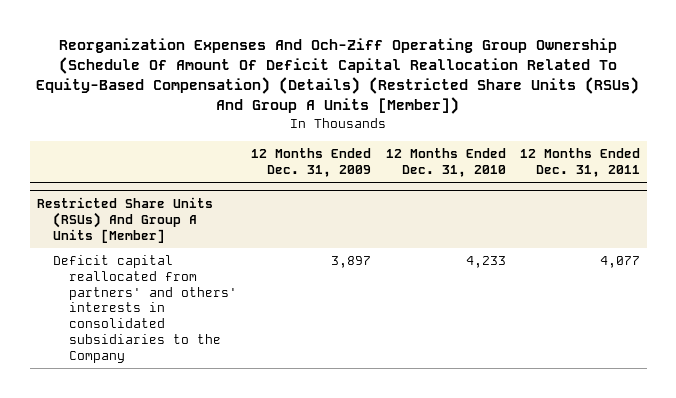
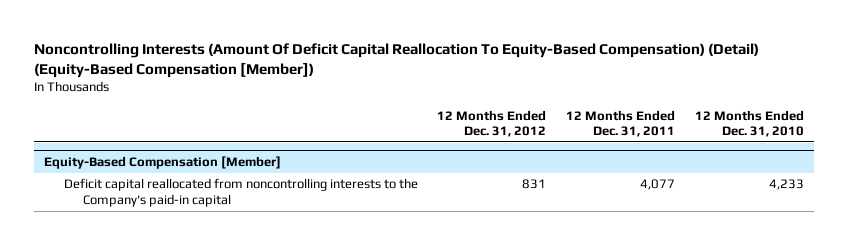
[36,37,640,115] Reorganization Expenses And Och-Ziff Operating Group Ownership (Schedule Of Amount Of Deficit Capital Reallocation Related To Equity-Based Compensation) (Details) (Restricted Share Units (RSUs) And Group A Units [Member]) -> [33,42,759,78] Noncontrolling Interests (Amount Of Deficit Capital Reallocation To Equity-Based Compensation) (Detail) (Equity-Based Compensation [Member])
[251,148,372,177] 12 Months Ended Dec. 31, 2009 -> none
none -> [437,109,547,138] 12 Months Ended Dec. 31, 2012
[36,197,213,243] Restricted Share Units (RSUs) And Group A Units [Member] -> none
none -> [43,156,281,170] Equity-Based Compensation [Member]
[52,255,238,363] Deficit capital reallocated from partners' and others' interests in consolidated subsidiaries to the Company -> [63,178,418,207] Deficit capital reallocated from noncontrolling interests to the Company's paid-in capital

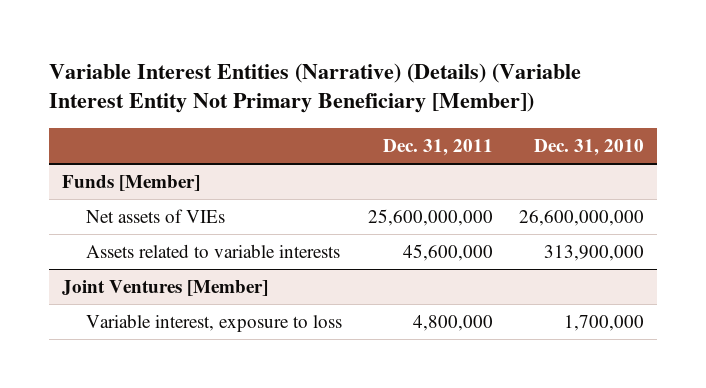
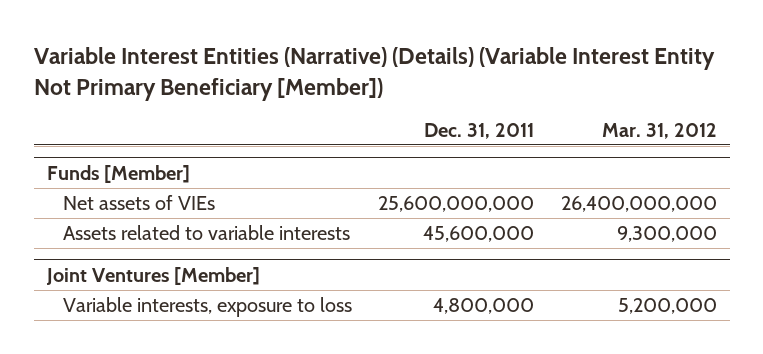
[533,138,644,156] Dec. 31, 2010 -> none
none -> [601,122,717,139] Mar. 31, 2012
[86,314,343,333] Variable interest, exposure to loss -> [62,296,352,317] Variable interests, exposure to loss

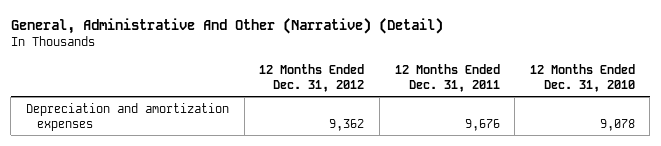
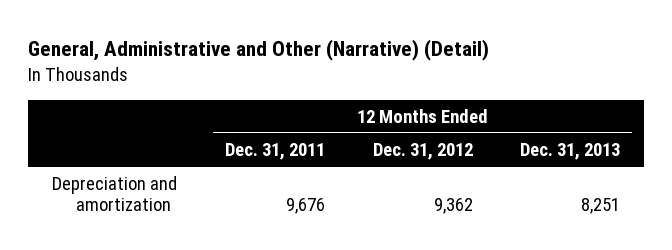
[10,17,443,34] General, Administrative And Other (Narrative) (Detail) -> [27,39,489,62] General, Administrative and Other (Narrative) (Detail)
[529,63,635,93] 12 Months Ended Dec. 31, 2010 -> none
none -> [520,143,621,161] Dec. 31, 2013
[26,102,230,132] Depreciation and amortization expenses -> [51,176,177,212] Depreciation and amortization

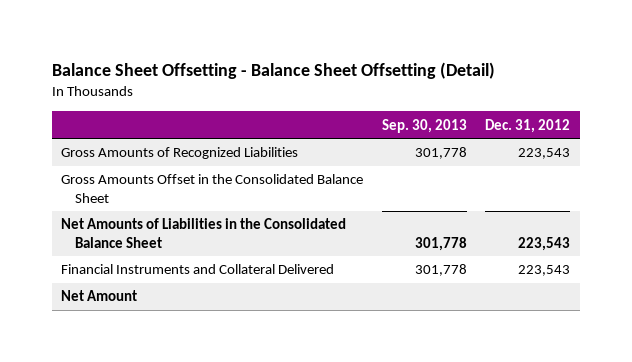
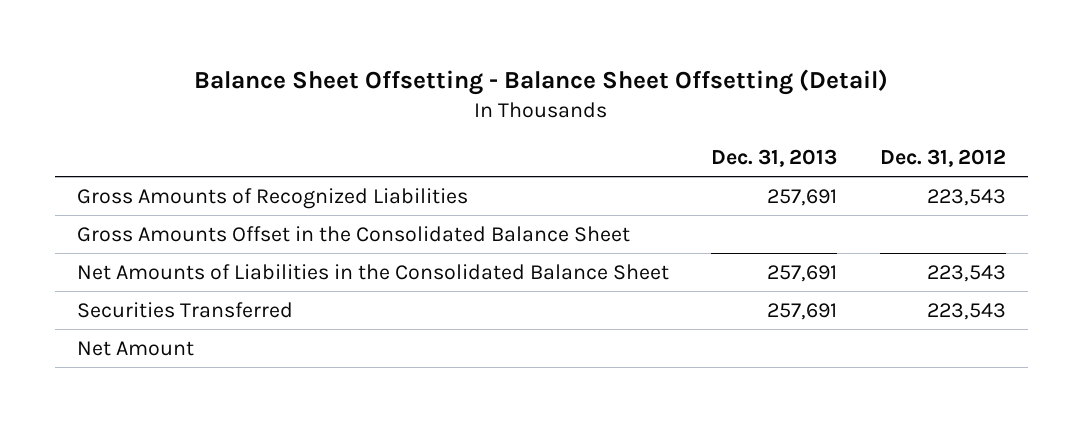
[381,118,467,133] Sep. 30, 2013 -> none
none -> [711,148,838,167] Dec. 31, 2013
[61,264,335,275] Financial Instruments and Collateral Delivered -> [76,301,293,318] Securities Transferred

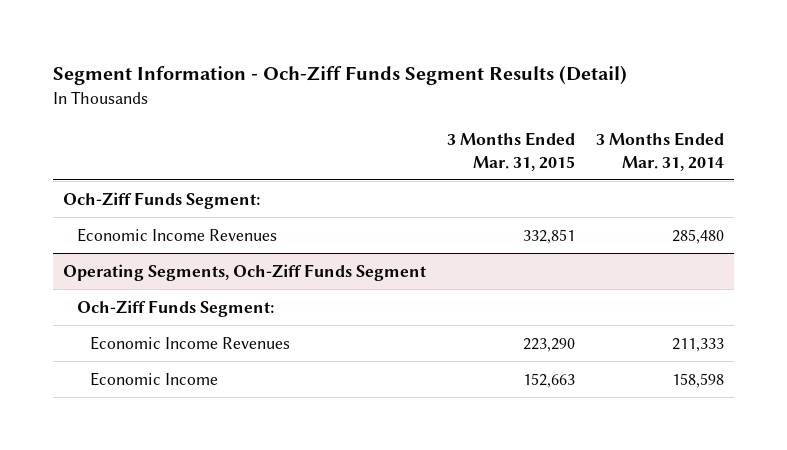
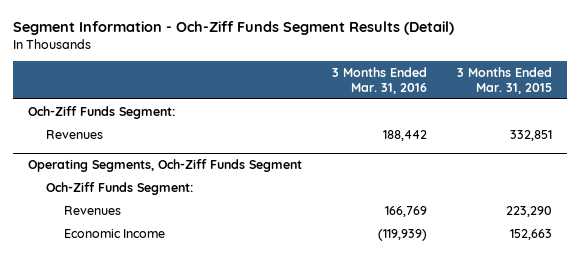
[595,132,724,171] 3 Months Ended Mar. 31, 2014 -> none
none -> [331,67,427,94] 3 Months Ended Mar. 31, 2016
[76,227,277,242] Economic Income Revenues -> [45,129,103,139] Revenues
[89,335,290,350] Economic Income Revenues -> [63,205,121,215] Revenues

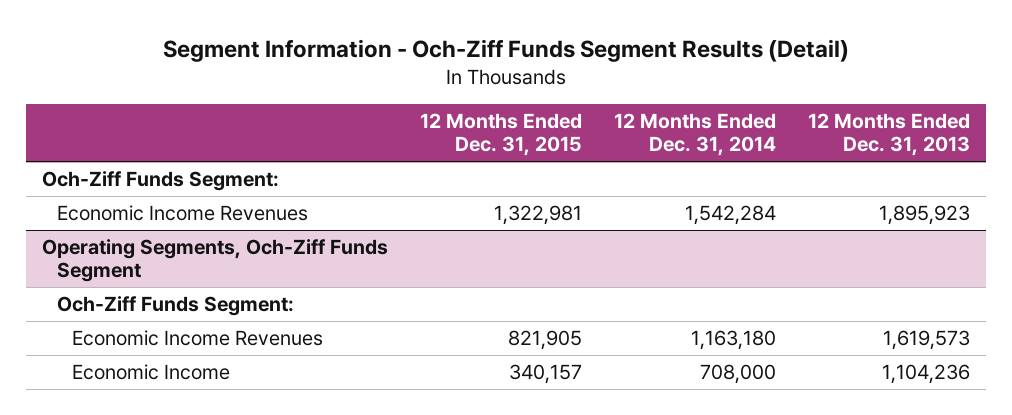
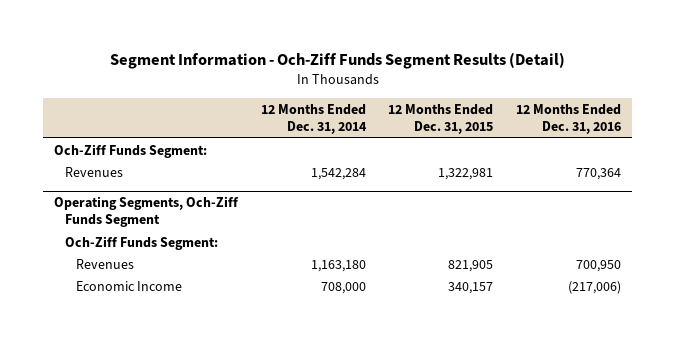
[808,113,971,157] 12 Months Ended Dec. 31, 2013 -> none
none -> [515,104,621,135] 12 Months Ended Dec. 31, 2016
[56,205,308,222] Economic Income Revenues -> [65,166,124,177] Revenues
[71,330,323,347] Economic Income Revenues -> [75,258,134,269] Revenues

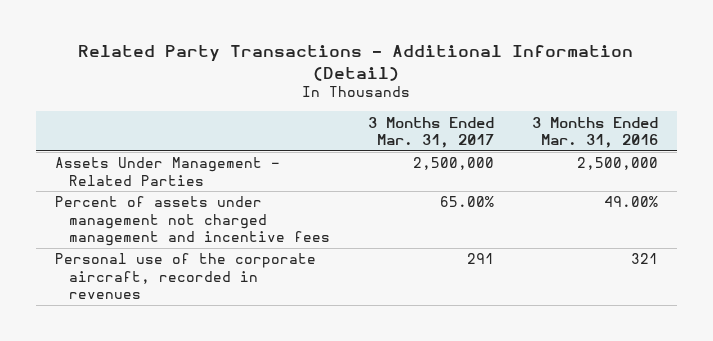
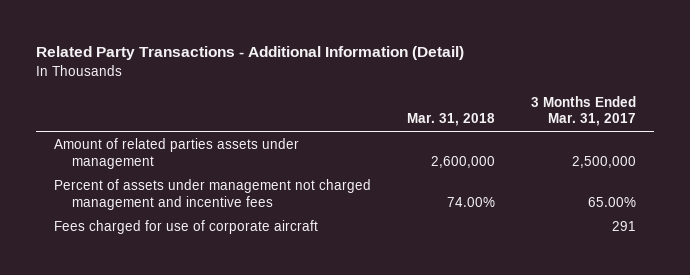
[532,116,659,148] 3 Months Ended Mar. 31, 2016 -> none
none -> [406,113,495,127] Mar. 31, 2018
[54,157,280,186] Assets Under Management - Related Parties -> [54,138,300,169] Amount of related parties assets under management
[54,253,316,299] Personal use of the corporate aircraft, recorded in revenues -> [54,220,319,235] Fees charged for use of corporate aircraft

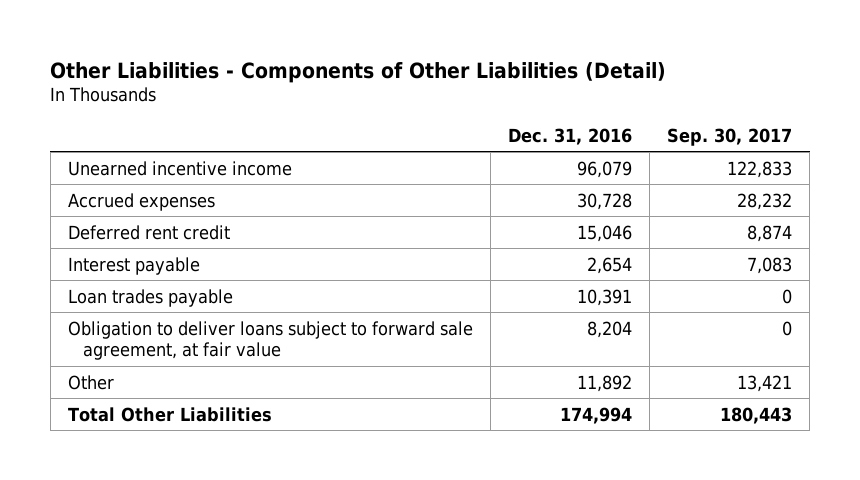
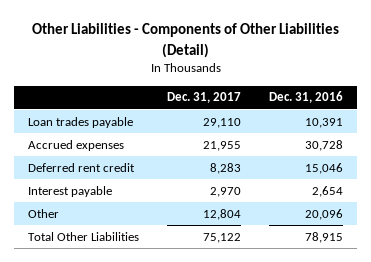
[666,127,792,146] Sep. 30, 2017 -> none
none -> [167,92,242,104] Dec. 31, 2017
[67,160,292,176] Unearned incentive income -> none
[67,288,233,307] Loan trades payable -> [27,116,133,128] Loan trades payable
[67,320,473,360] Obligation to deliver loans subject to forward sale agreement, at fair value -> none
[576,374,632,392] 11,892 -> [305,208,344,220] 20,096
[559,406,632,424] 174,994 -> [305,231,344,243] 78,915

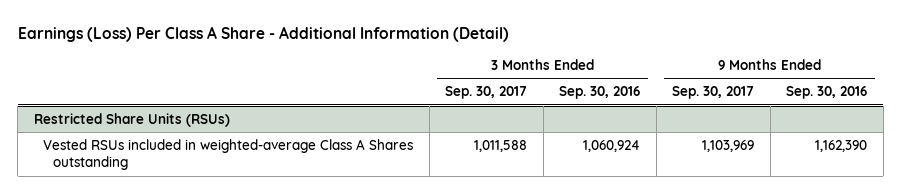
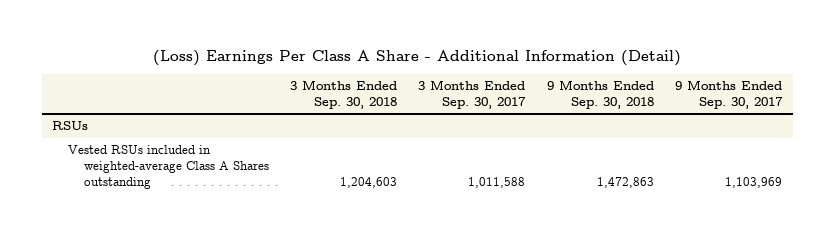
[17,25,509,42] Earnings (Loss) Per Class A Share - Additional Information (Detail) -> [153,50,682,67] (Loss) Earnings Per Class A Share - Additional Information (Detail)
[559,86,641,100] Sep. 30, 2016 -> none
[786,86,868,100] Sep. 30, 2016 -> none
none -> [289,79,397,109] 3 Months Ended Sep. 30, 2018
none -> [546,79,654,109] 9 Months Ended Sep. 30, 2018
[33,112,230,127] Restricted Share Units (RSUs) -> [52,121,89,131] RSUs

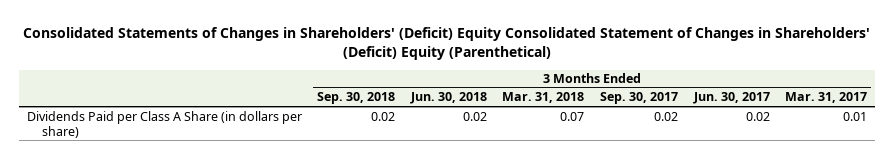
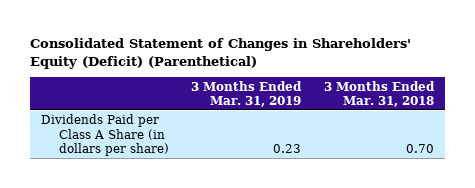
[22,26,870,61] Consolidated Statements of Changes in Shareholders' (Deficit) Equity Consolidated Statement of Changes in Shareholders' (Deficit) Equity (Parenthetical) -> [30,37,412,69] Consolidated Statement of Changes in Shareholders' Equity (Deficit) (Parenthetical)
[317,92,396,105] Sep. 30, 2018 -> none
[409,92,487,105] Jun. 30, 2018 -> none
[599,92,678,105] Sep. 30, 2017 -> none
[692,92,770,105] Jun. 30, 2017 -> none
[785,92,868,104] Mar. 31, 2017 -> none
none -> [191,80,303,107] 3 Months Ended Mar. 31, 2019
[560,111,585,121] 0.07 -> [405,143,434,153] 0.70

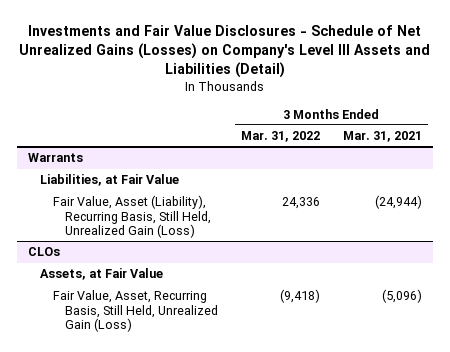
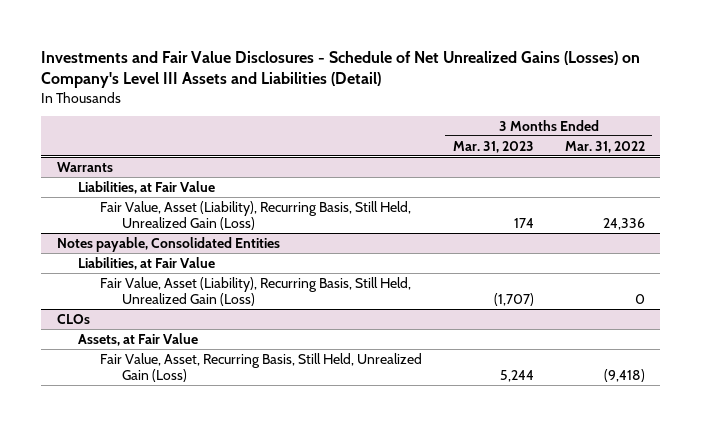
[342,131,422,143] Mar. 31, 2021 -> none
none -> [452,140,534,153] Mar. 31, 2023
none -> [56,236,280,252] Notes payable, Consolidated Entities
none -> [78,256,216,270] Liabilities, at Fair Value
none -> [99,276,411,306] Fair Value, Asset (Liability), Recurring Basis, Still Held, Unrealized Gain (Loss)

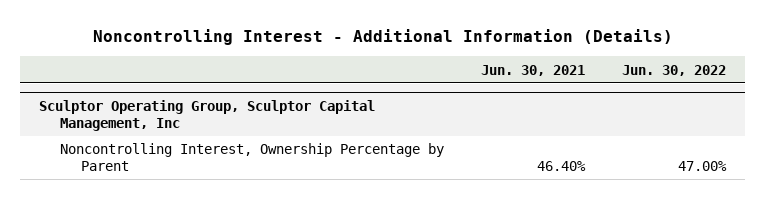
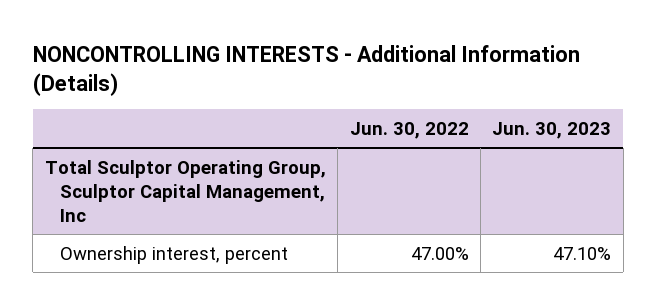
[92,29,673,46] Noncontrolling Interest - Additional Information (Details) -> [32,44,580,96] NONCONTROLLING INTERESTS - Additional Information (Details)
[481,64,586,76] Jun. 30, 2021 -> none
none -> [492,121,612,139] Jun. 30, 2023
[39,99,376,131] Sculptor Operating Group, Sculptor Capital Management, Inc -> [44,159,326,222] Total Sculptor Operating Group, Sculptor Capital Management, Inc
[59,143,444,172] Noncontrolling Interest, Ownership Percentage by Parent -> [59,245,288,264] Ownership interest, percent

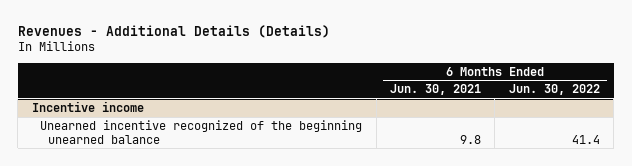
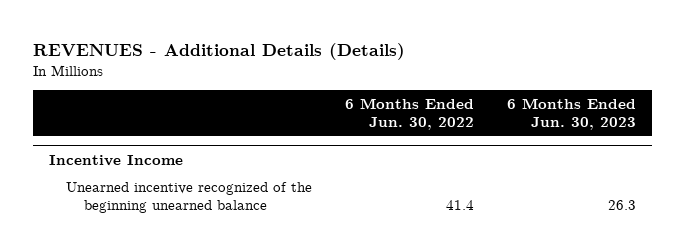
[17,24,330,38] Revenues - Additional Details (Details) -> [32,42,405,60] REVENUES - Additional Details (Details)
[390,84,482,96] Jun. 30, 2021 -> none
none -> [506,98,636,131] 6 Months Ended Jun. 30, 2023
[31,100,144,112] Incentive income -> [49,154,184,166] Incentive Income

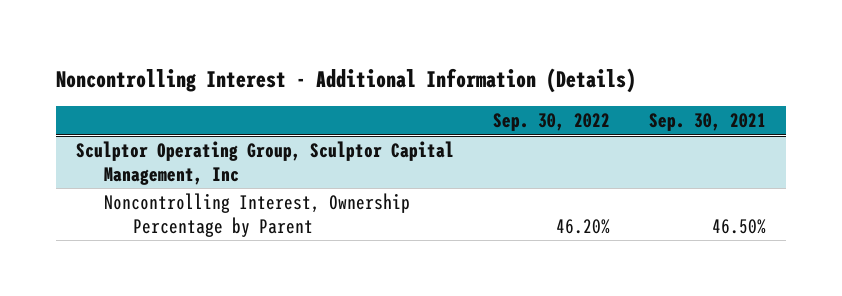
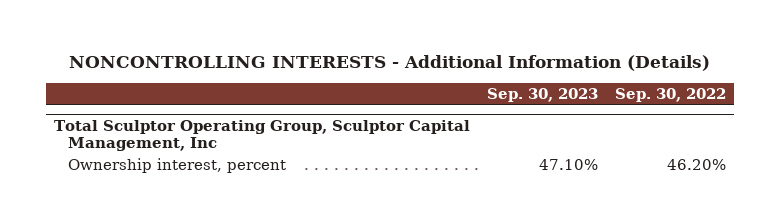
[56,67,637,93] Noncontrolling Interest - Additional Information (Details) -> [68,55,710,72] NONCONTROLLING INTERESTS - Additional Information (Details)
[649,113,767,132] Sep. 30, 2021 -> none
none -> [486,88,598,103] Sep. 30, 2023
[75,141,454,185] Sculptor Operating Group, Sculptor Capital Management, Inc -> [54,119,471,151] Total Sculptor Operating Group, Sculptor Capital Management, Inc
[104,193,411,237] Noncontrolling Interest, Ownership Percentage by Parent -> [68,158,287,174] Ownership interest, percent

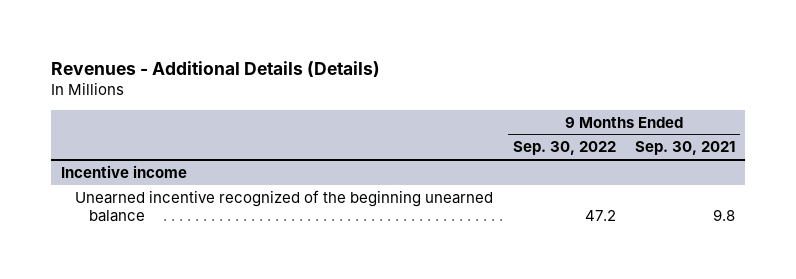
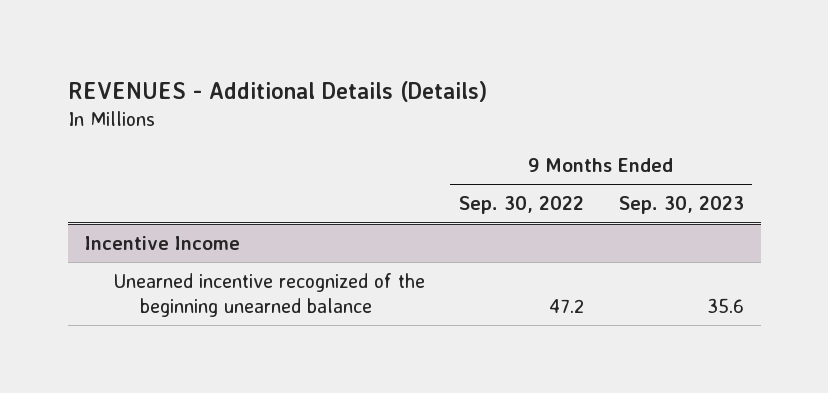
[51,60,381,77] Revenues - Additional Details (Details) -> [67,80,487,102] REVENUES - Additional Details (Details)
[635,141,736,156] Sep. 30, 2021 -> none
none -> [618,196,744,215] Sep. 30, 2023
[60,164,187,178] Incentive income -> [84,236,240,251] Incentive Income

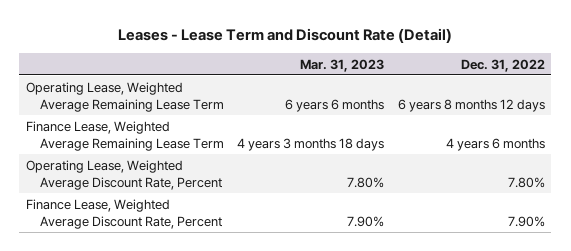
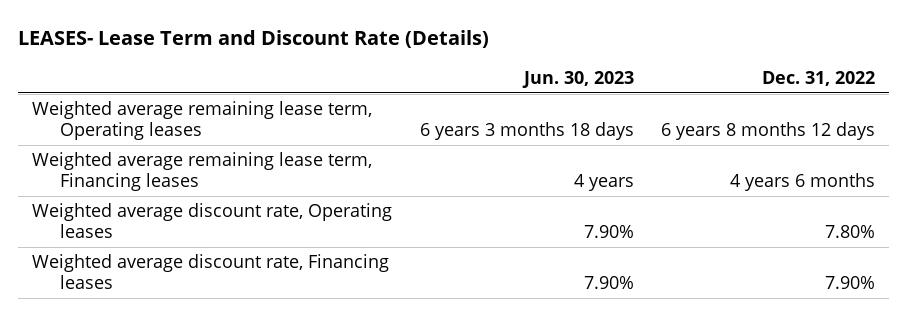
[118,27,453,43] Leases - Lease Term and Discount Rate (Detail) -> [18,30,490,49] LEASES- Lease Term and Discount Rate (Details)
[300,58,385,72] Mar. 31, 2023 -> none
none -> [521,70,634,88] Jun. 30, 2023
[26,81,224,112] Operating Lease, Weighted Average Remaining Lease Term -> [32,101,373,140] Weighted average remaining lease term, Operating leases
[26,120,224,151] Finance Lease, Weighted Average Remaining Lease Term -> [32,152,373,191] Weighted average remaining lease term, Financing leases
[26,159,222,190] Operating Lease, Weighted Average Discount Rate, Percent -> [32,203,393,238] Weighted average discount rate, Operating leases
[26,198,222,229] Finance Lease, Weighted Average Discount Rate, Percent -> [32,254,390,289] Weighted average discount rate, Financing leases

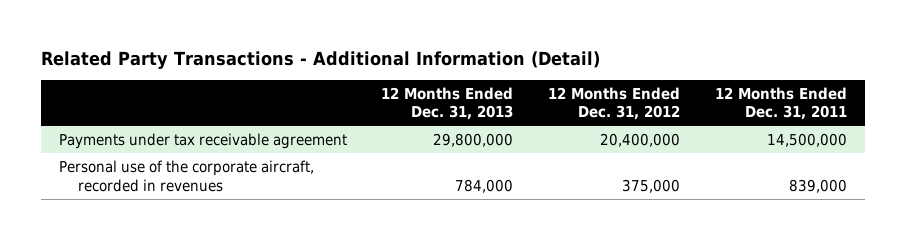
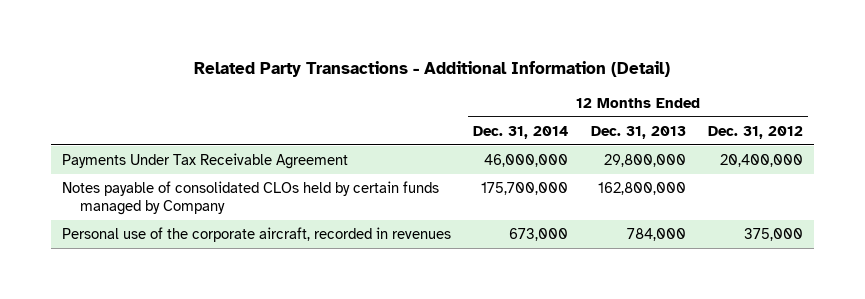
[715,86,848,121] 12 Months Ended Dec. 31, 2011 -> none
none -> [473,125,569,139] Dec. 31, 2014
[58,133,347,150] Payments under tax receivable agreement -> [62,153,349,170] Payments Under Tax Receivable Agreement
none -> [62,181,440,216] Notes payable of consolidated CLOs held by certain funds managed by Company

